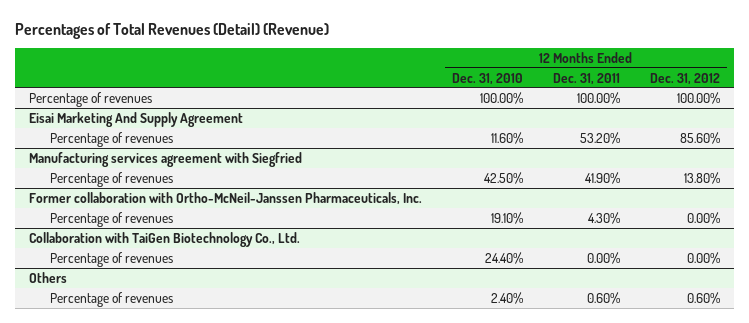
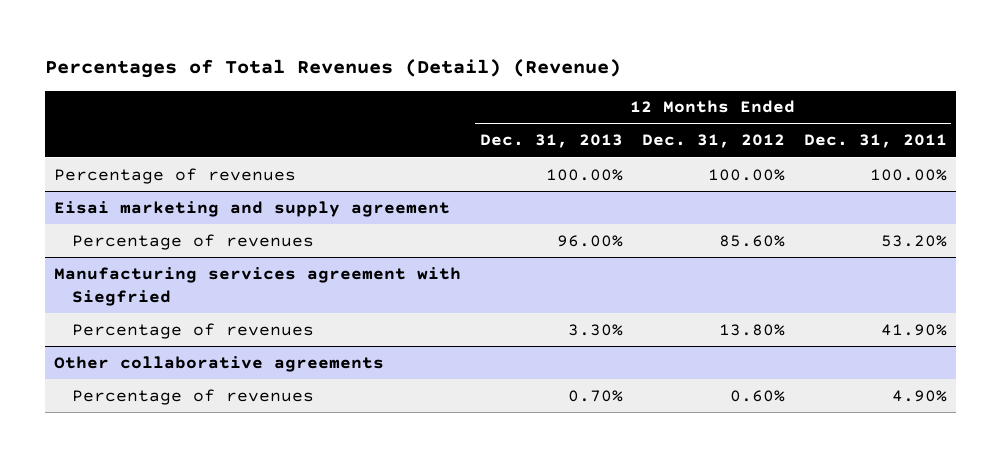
[452,72,524,85] Dec. 31, 2010 -> none
none -> [480,134,624,149] Dec. 31, 2013
[29,111,244,127] Eisai Marketing And Supply Agreement -> [54,200,451,217] Eisai marketing and supply agreement
[29,191,423,205] Former collaboration with Ortho-McNeil-Janssen Pharmaceuticals, Inc. -> none
[29,231,301,247] Collaboration with TaiGen Biotechnology Co., Ltd. -> none
[50,251,174,267] Percentage of revenues -> none
[29,271,68,283] Others -> none
[50,291,174,307] Percentage of revenues -> none
none -> [54,355,385,372] Other collaborative agreements
[587,211,620,224] 4.30% -> [891,389,947,402] 4.90%
[686,211,720,224] 0.00% -> [729,389,785,402] 0.60%

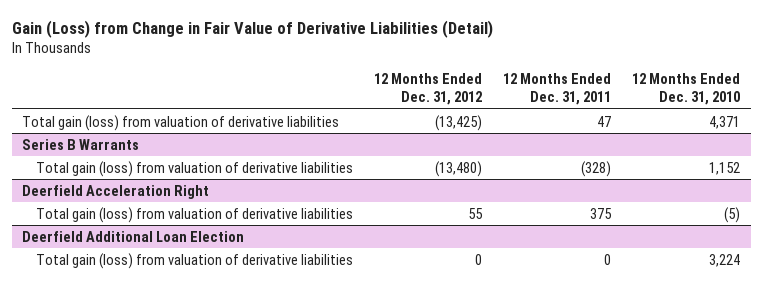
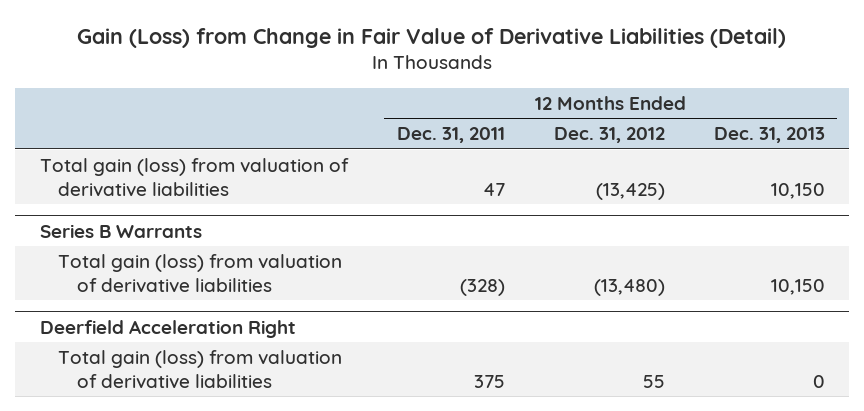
[632,73,741,106] 12 Months Ended Dec. 31, 2010 -> none
none -> [713,127,825,144] Dec. 31, 2013
[22,230,245,242] Deerfield Additional Loan Election -> none
[36,252,354,269] Total gain (loss) from valuation of derivative liabilities -> none

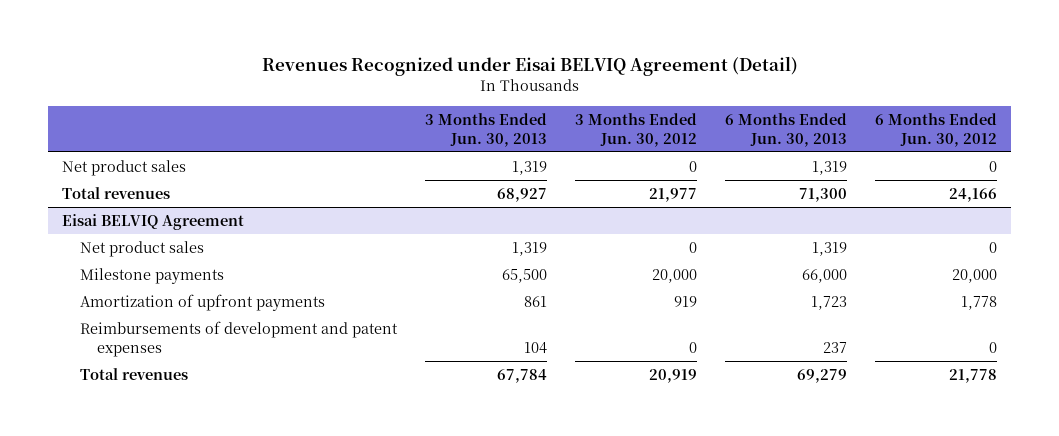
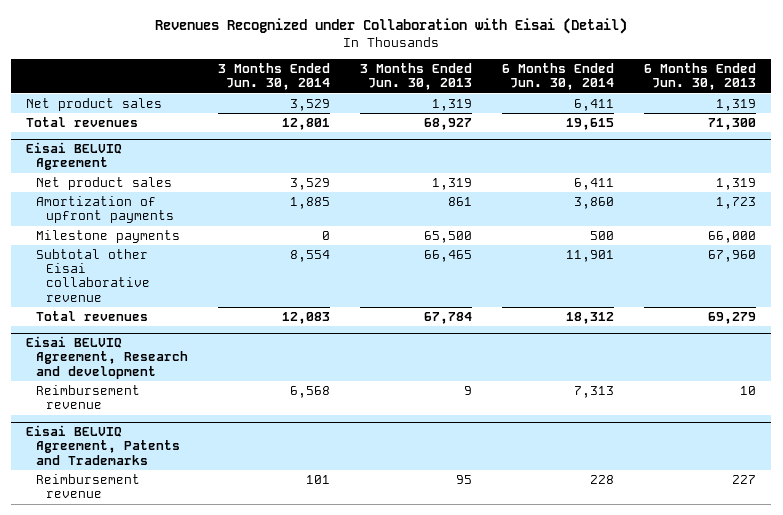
[261,56,798,77] Revenues Recognized under Eisai BELVIQ Agreement (Detail) -> [155,18,628,35] Revenues Recognized under Collaboration with Eisai (Detail)
[574,112,697,147] 3 Months Ended Jun. 30, 2012 -> none
[874,112,997,147] 6 Months Ended Jun. 30, 2012 -> none
none -> [218,63,331,91] 3 Months Ended Jun. 30, 2014
none -> [502,63,615,91] 6 Months Ended Jun. 30, 2014
[79,320,398,358] Reimbursements of development and patent expenses -> none
[79,267,224,284] Milestone payments -> [36,229,181,243] Milestone payments
none -> [36,248,151,302] Subtotal other Eisai collaborative revenue
none -> [26,336,189,379] Eisai BELVIQ Agreement, Research and development
none -> [36,384,141,410] Reimbursement revenue
none -> [26,425,181,465] Eisai BELVIQ Agreement, Patents and Trademarks
none -> [36,473,141,499] Reimbursement revenue

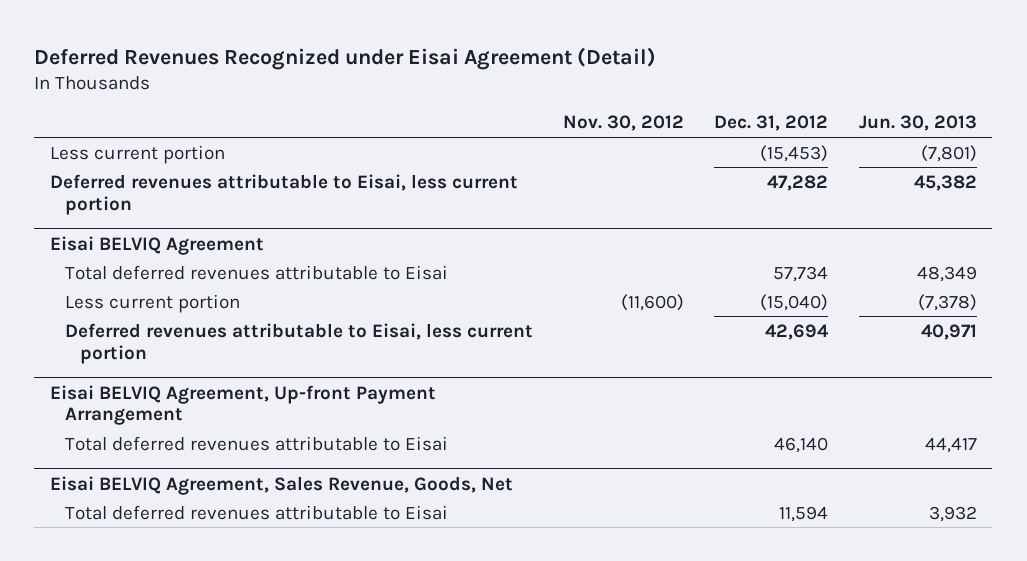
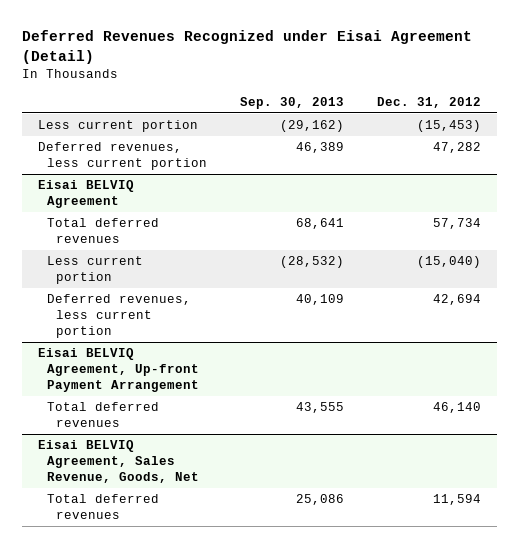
[563,115,685,132] Nov. 30, 2012 -> none
[858,115,977,132] Jun. 30, 2013 -> none
none -> [240,96,345,109] Sep. 30, 2013
[49,173,518,215] Deferred revenues attributable to Eisai, less current portion -> [38,141,208,171] Deferred revenues, less current portion
[64,264,448,280] Total deferred revenues attributable to Eisai -> [47,217,160,244] Total deferred revenues
[64,322,533,364] Deferred revenues attributable to Eisai, less current portion -> [47,293,192,339] Deferred revenues, less current portion
[64,435,448,451] Total deferred revenues attributable to Eisai -> [47,401,160,428] Total deferred revenues
[64,504,448,520] Total deferred revenues attributable to Eisai -> [47,493,160,520] Total deferred revenues

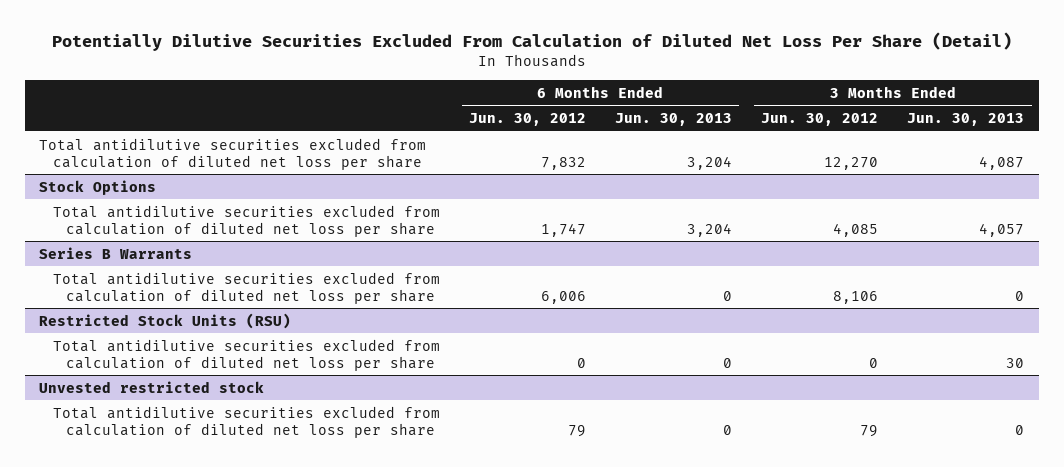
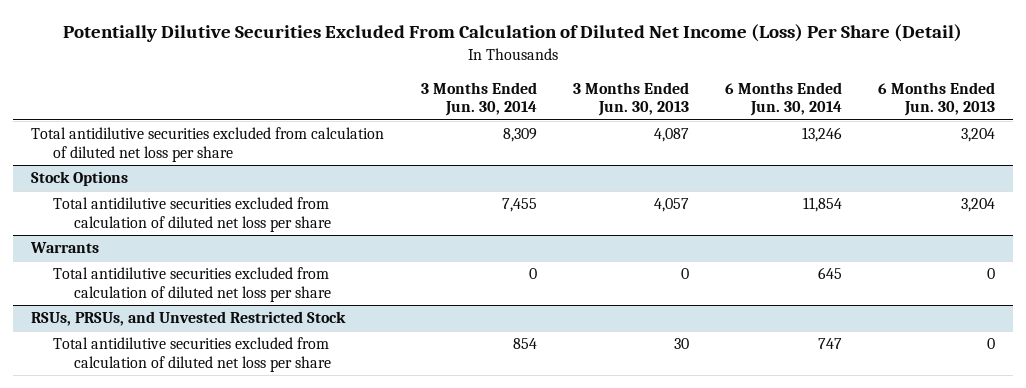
[51,31,1012,51] Potentially Dilutive Securities Excluded From Calculation of Diluted Net Loss Per Share (Detail) -> [63,24,963,43] Potentially Dilutive Securities Excluded From Calculation of Diluted Net Income (Loss) Per Share (Detail)
[468,113,586,127] Jun. 30, 2012 -> none
[761,113,879,127] Jun. 30, 2012 -> none
none -> [420,81,537,117] 3 Months Ended Jun. 30, 2014
none -> [724,81,842,117] 6 Months Ended Jun. 30, 2014
[39,246,193,259] Series B Warrants -> none
none -> [30,242,100,254] Warrants
[39,312,292,329] Restricted Stock Units (RSU) -> none
none -> [31,311,347,327] RSUs, PRSUs, and Unvested Restricted Stock
[39,380,265,393] Unvested restricted stock -> none
[52,405,440,438] Total antidilutive securities excluded from calculation of diluted net loss per share -> none

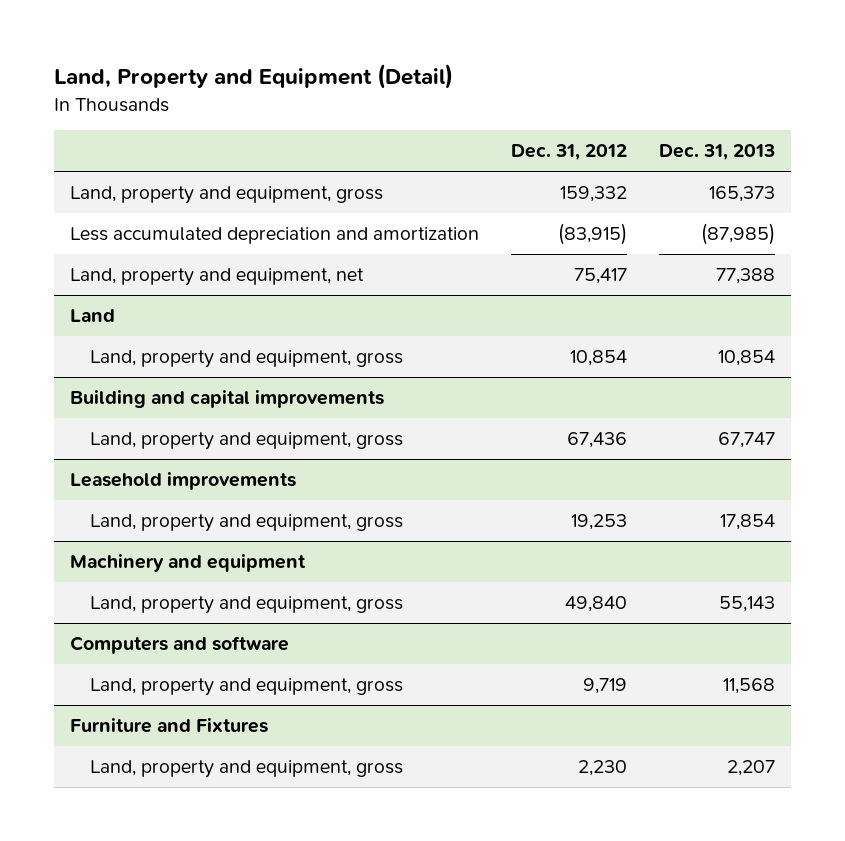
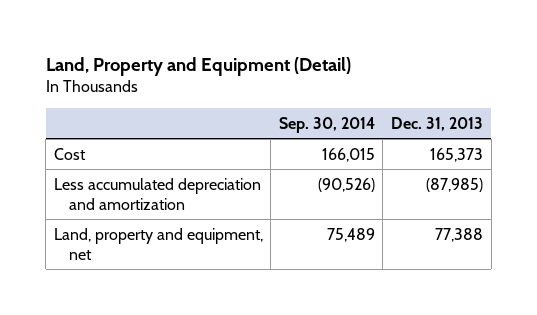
[511,144,628,161] Dec. 31, 2012 -> none
none -> [278,116,375,133] Sep. 30, 2014
[69,186,383,205] Land, property and equipment, gross -> [53,147,86,160] Cost
[69,309,115,323] Land -> none
[90,350,404,369] Land, property and equipment, gross -> none
[69,390,384,409] Building and capital improvements -> none
[90,432,404,451] Land, property and equipment, gross -> none
[69,472,296,491] Leasehold improvements -> none
[90,514,404,533] Land, property and equipment, gross -> none
[69,554,306,573] Machinery and equipment -> none
[90,596,404,615] Land, property and equipment, gross -> none
[69,636,289,655] Computers and software -> none
[90,678,404,697] Land, property and equipment, gross -> none
[69,718,268,734] Furniture and Fixtures -> none
[90,760,404,779] Land, property and equipment, gross -> none

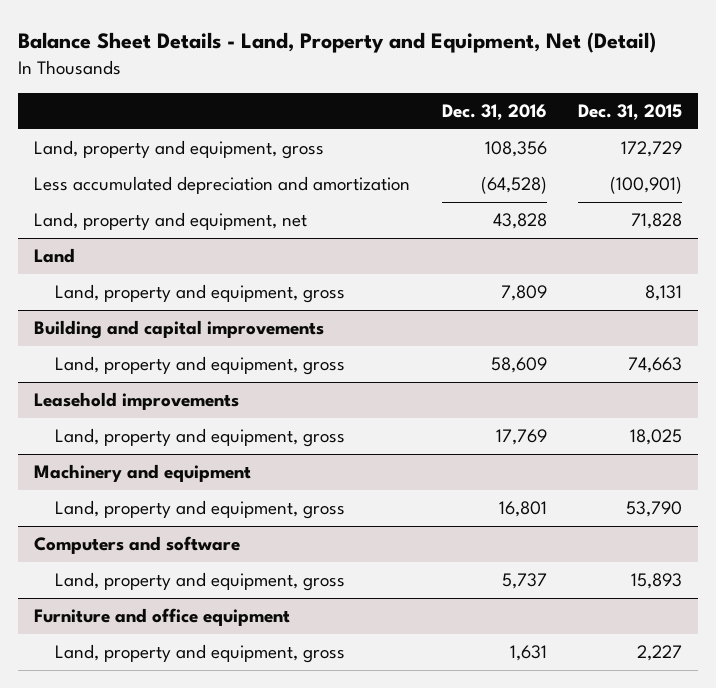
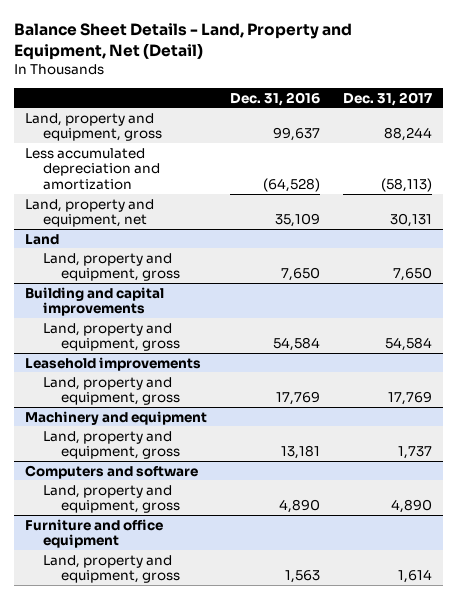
[578,104,683,121] Dec. 31, 2015 -> none
none -> [342,91,432,106] Dec. 31, 2017
[484,141,547,158] 108,356 -> [273,127,321,142] 99,637
[492,213,547,230] 43,828 -> [275,213,321,228] 35,109
[500,285,547,302] 7,809 -> [281,267,321,282] 7,650
[490,357,547,374] 58,609 -> [273,337,321,352] 54,584
[498,501,547,518] 16,801 -> [281,445,321,460] 13,181
[501,573,547,590] 5,737 -> [279,499,321,514] 4,890
[509,645,547,662] 1,631 -> [285,570,321,584] 1,563

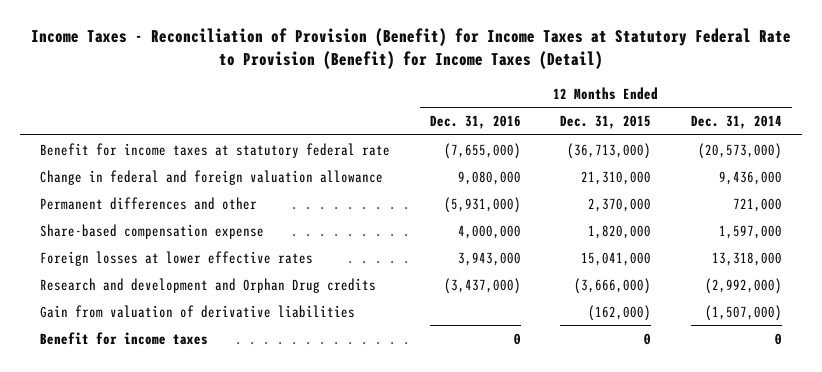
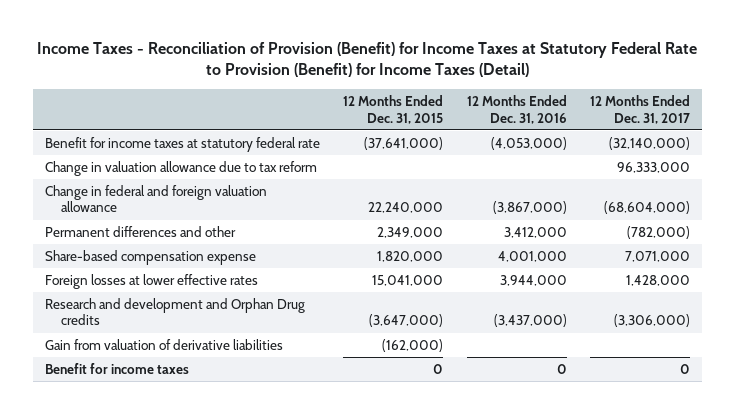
[691,114,783,129] Dec. 31, 2014 -> none
none -> [590,95,691,124] 12 Months Ended Dec. 31, 2017
[443,142,521,159] (7,655,000) -> [490,136,567,150] (4,053,000)
[567,142,652,159] (36,713,000) -> [364,136,444,150] (37,641,000)
none -> [44,160,317,176] Change in valuation allowance due to tax reform
[457,170,521,185] 9,080,000 -> [492,201,567,215] (3,867,000)
[581,170,652,185] 21,310,000 -> [368,202,444,214] 22,240,000
[443,196,521,213] (5,931,000) -> [503,226,567,238] 3,412,000
[588,197,652,212] 2,370,000 -> [377,226,444,238] 2,349,000
[457,224,521,239] 4,000,000 -> [497,250,567,262] 4,001,000
[457,251,521,266] 3,943,000 -> [499,274,567,286] 3,944,000
[574,277,652,294] (3,666,000) -> [369,314,444,328] (3,647,000)

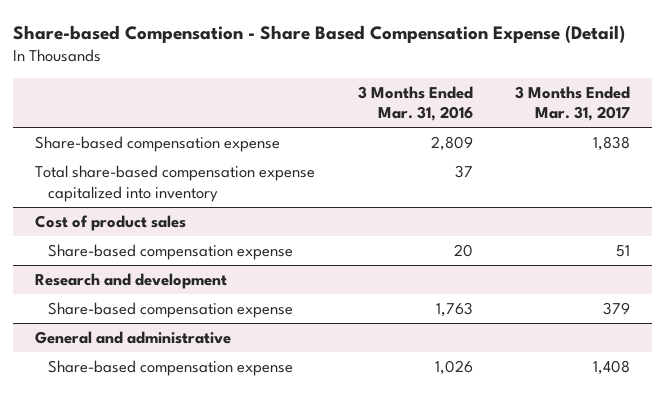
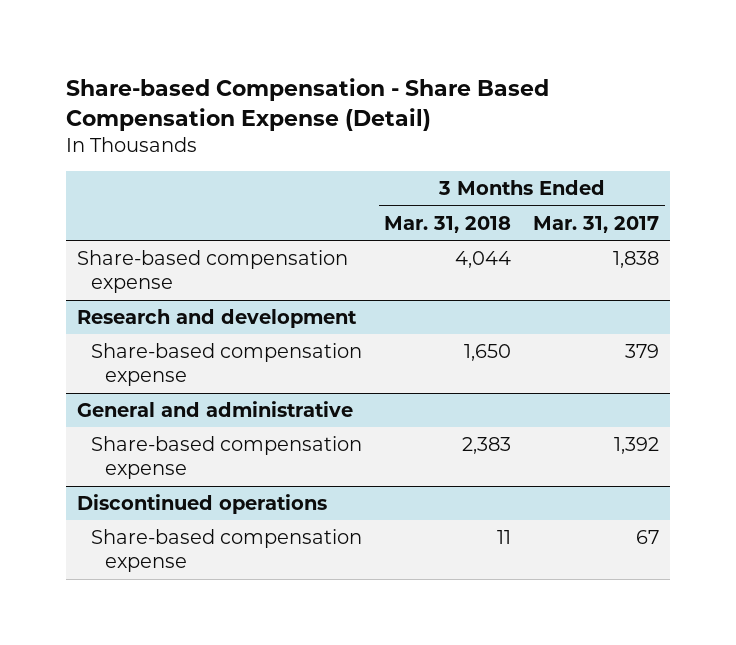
[357,85,473,122] 3 Months Ended Mar. 31, 2016 -> none
none -> [384,215,512,233] Mar. 31, 2018
[34,164,315,202] Total share-based compensation expense capitalized into inventory -> none
[34,214,186,231] Cost of product sales -> none
[47,243,293,260] Share-based compensation expense -> none
[593,359,631,375] 1,408 -> [614,436,660,454] 1,392
none -> [76,493,327,514] Discontinued operations
none -> [90,528,362,573] Share-based compensation expense

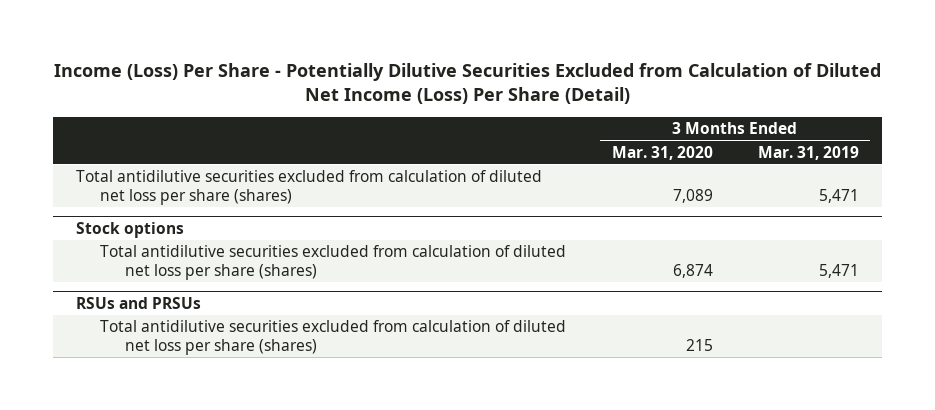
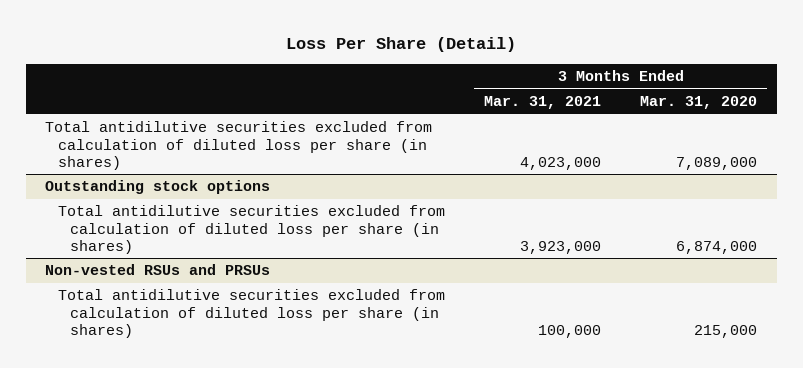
[53,63,881,105] Income (Loss) Per Share - Potentially Dilutive Securities Excluded from Calculation of Diluted Net Income (Loss) Per Share (Detail) -> [286,36,517,52] Loss Per Share (Detail)
[758,145,860,160] Mar. 31, 2019 -> none
none -> [484,96,602,110] Mar. 31, 2021
[75,170,542,206] Total antidilutive securities excluded from calculation of diluted net loss per share (shares) -> [45,121,433,170] Total antidilutive securities excluded from calculation of diluted loss per share (in shares)
[672,189,713,204] 7,089 -> [676,156,758,170] 7,089,000
[75,221,184,238] Stock options -> [45,180,271,195] Outstanding stock options
[100,245,567,281] Total antidilutive securities excluded from calculation of diluted net loss per share (shares) -> [57,205,445,254] Total antidilutive securities excluded from calculation of diluted loss per share (in shares)
[672,264,713,279] 6,874 -> [676,240,758,254] 6,874,000
[75,296,201,309] RSUs and PRSUs -> [45,264,271,276] Non-vested RSUs and PRSUs
[100,320,567,356] Total antidilutive securities excluded from calculation of diluted net loss per share (shares) -> [57,289,445,338] Total antidilutive securities excluded from calculation of diluted loss per share (in shares)
[685,339,713,352] 215 -> [694,324,758,338] 215,000

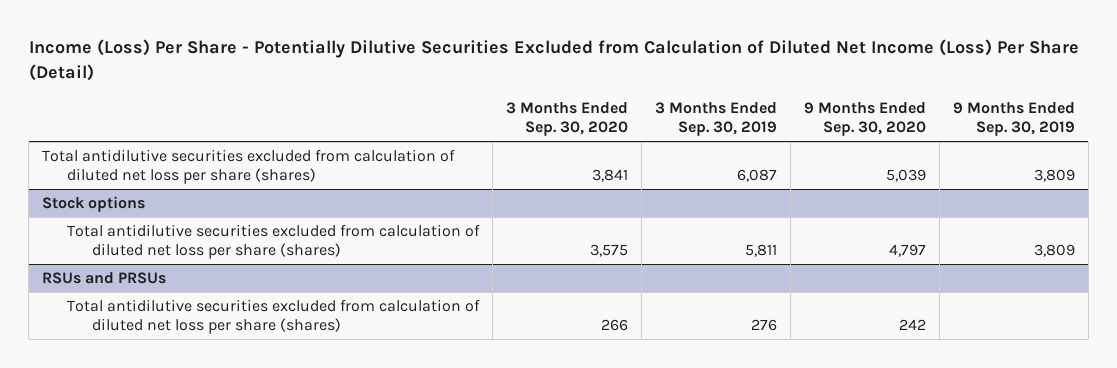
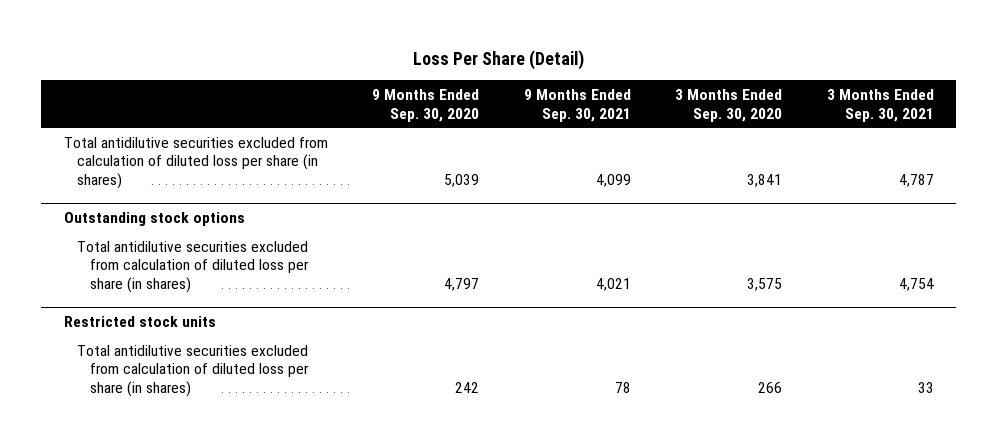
[28,39,1079,82] Income (Loss) Per Share - Potentially Dilutive Securities Excluded from Calculation of Diluted Net Income (Loss) Per Share (Detail) -> [412,50,584,71] Loss Per Share (Detail)
[655,101,778,137] 3 Months Ended Sep. 30, 2019 -> none
[953,101,1076,137] 9 Months Ended Sep. 30, 2019 -> none
none -> [523,89,631,122] 9 Months Ended Sep. 30, 2021
none -> [826,89,934,122] 3 Months Ended Sep. 30, 2021
[42,272,167,285] RSUs and PRSUs -> none
[42,149,456,185] Total antidilutive securities excluded from calculation of diluted net loss per share (shares) -> [63,136,328,189] Total antidilutive securities excluded from calculation of diluted loss per share (in shares)
[42,196,146,213] Stock options -> [63,211,245,226] Outstanding stock options
[67,224,481,260] Total antidilutive securities excluded from calculation of diluted net loss per share (shares) -> [76,240,310,293] Total antidilutive securities excluded from calculation of diluted loss per share (in shares)
none -> [63,315,216,327] Restricted stock units
[67,299,481,335] Total antidilutive securities excluded from calculation of diluted net loss per share (shares) -> [76,344,310,397] Total antidilutive securities excluded from calculation of diluted loss per share (in shares)

